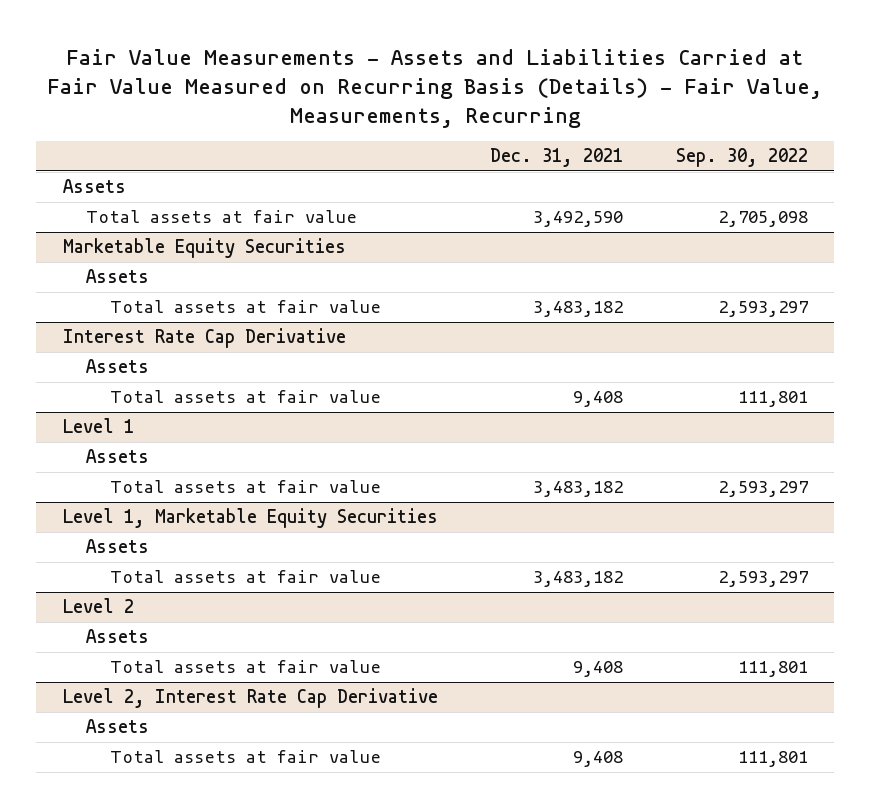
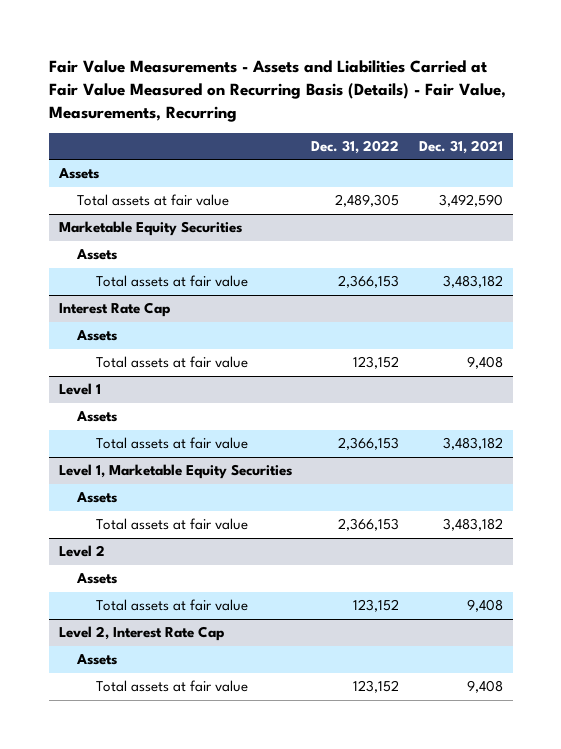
[676,148,809,168] Sep. 30, 2022 -> none
none -> [311,139,400,154] Dec. 31, 2022
[62,328,346,349] Interest Rate Cap Derivative -> [58,302,170,318] Interest Rate Cap
[62,688,438,709] Level 2, Interest Rate Cap Derivative -> [58,626,224,642] Level 2, Interest Rate Cap

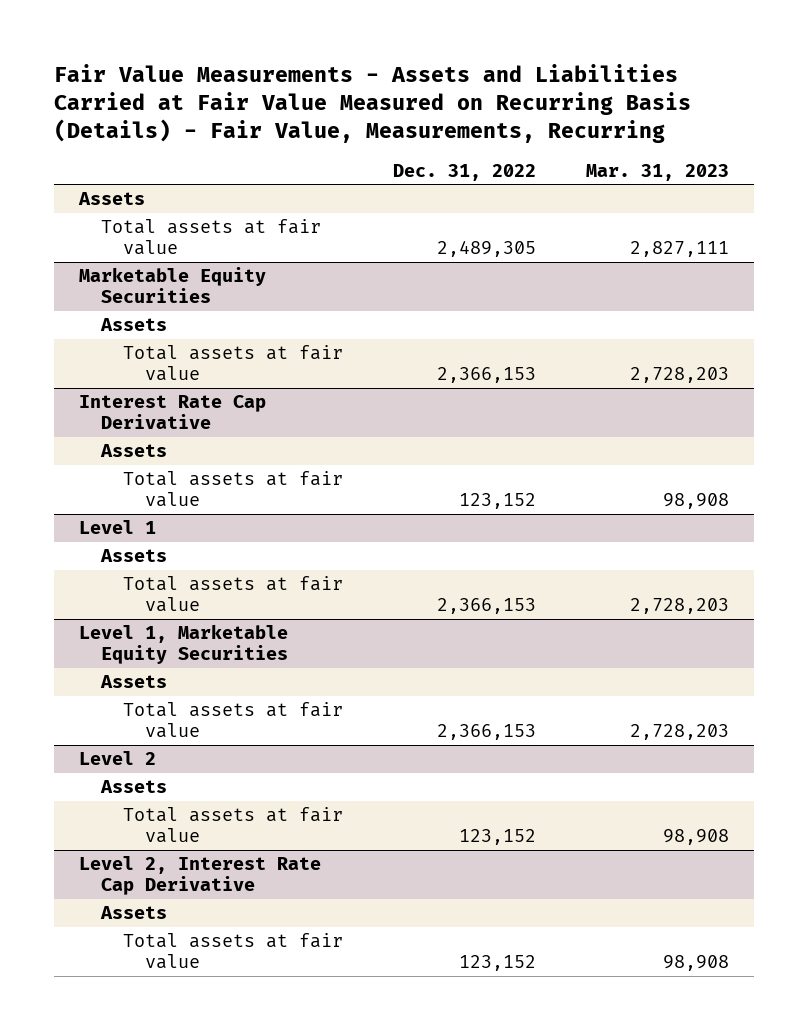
[418,139,503,154] Dec. 31, 2021 -> none
none -> [585,163,729,181] Mar. 31, 2023
[58,302,170,318] Interest Rate Cap -> [78,395,266,430] Interest Rate Cap Derivative
[58,626,224,642] Level 2, Interest Rate Cap -> [78,856,321,896] Level 2, Interest Rate Cap Derivative

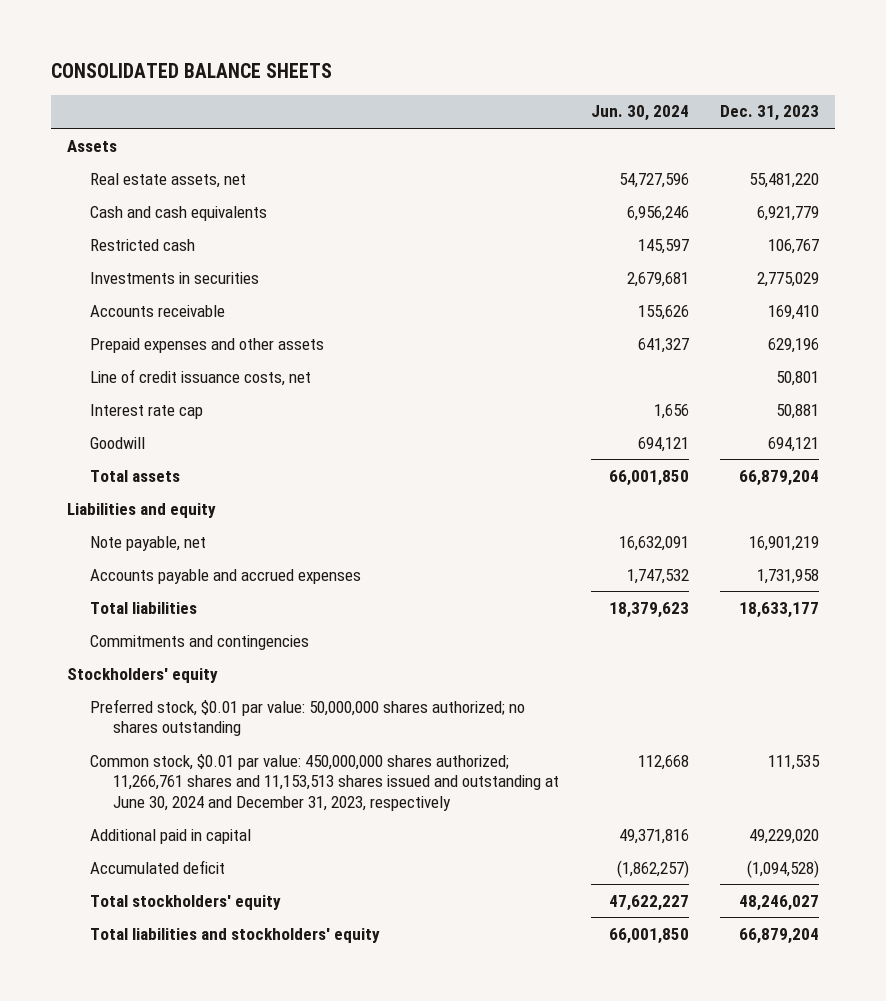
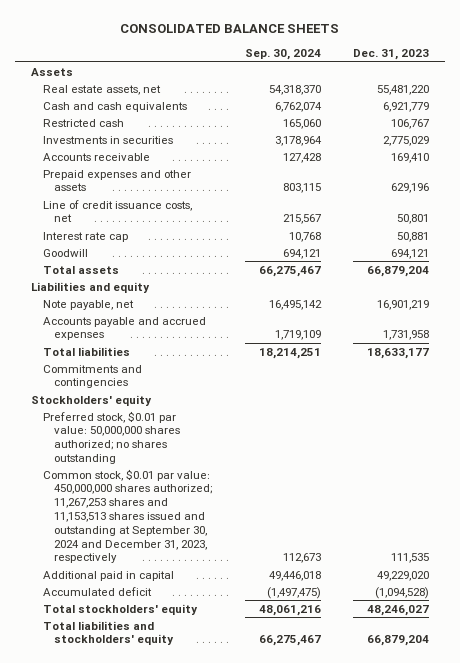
[590,105,689,122] Jun. 30, 2024 -> none
none -> [244,49,321,61] Sep. 30, 2024
[90,753,560,811] Common stock, $0.01 par value: 450,000,000 shares authorized; 11,266,761 shares and 11,153,513 shares issued and outstanding at June 30, 2024 and December 31, 2023, respectively -> [42,468,213,564] Common stock, $0.01 par value: 450,000,000 shares authorized; 11,267,253 shares and 11,153,513 shares issued and outstanding at September 30, 2024 and December 31, 2023, respectively

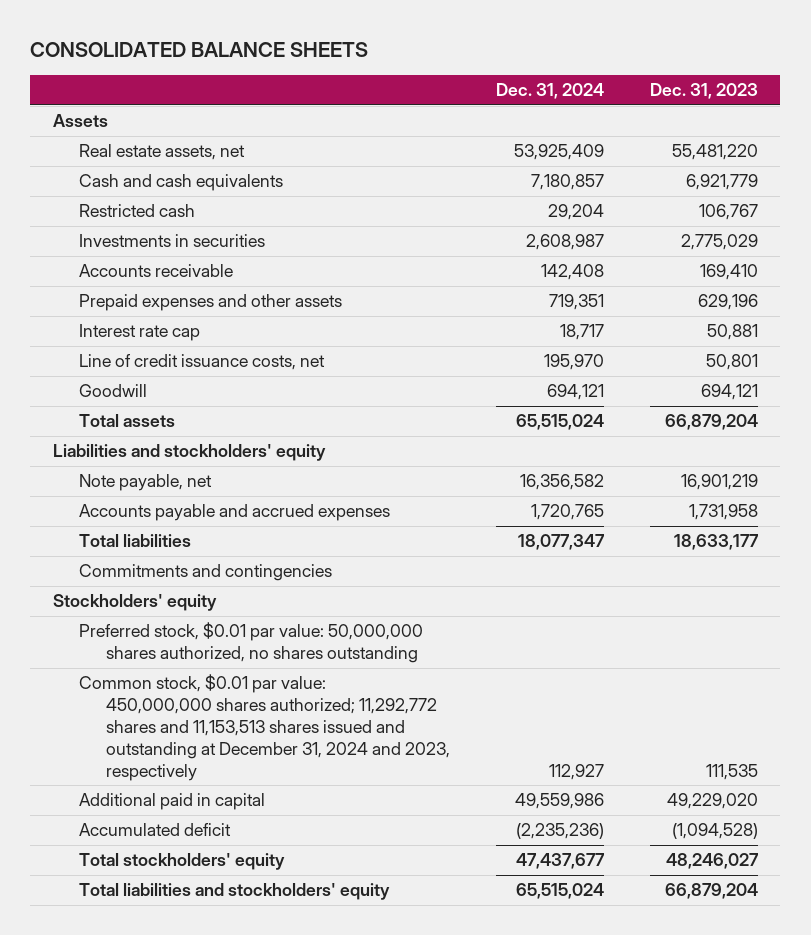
[244,49,321,61] Sep. 30, 2024 -> none
none -> [495,83,604,100] Dec. 31, 2024
[42,199,192,223] Line of credit issuance costs, net -> [79,354,326,371] Line of credit issuance costs, net
[31,281,151,293] Liabilities and equity -> [52,444,326,462] Liabilities and stockholders' equity
[42,410,181,464] Preferred stock, $0.01 par value: 50,000,000 shares authorized; no shares outstanding -> [79,622,424,664] Preferred stock, $0.01 par value: 50,000,000 shares authorized, no shares outstanding
[42,468,213,564] Common stock, $0.01 par value: 450,000,000 shares authorized; 11,267,253 shares and 11,153,513 shares issued and outstanding at September 30, 2024 and December 31, 2023, respectively -> [79,674,450,781] Common stock, $0.01 par value: 450,000,000 shares authorized; 11,292,772 shares and 11,153,513 shares issued and outstanding at December 31, 2024 and 2023, respectively

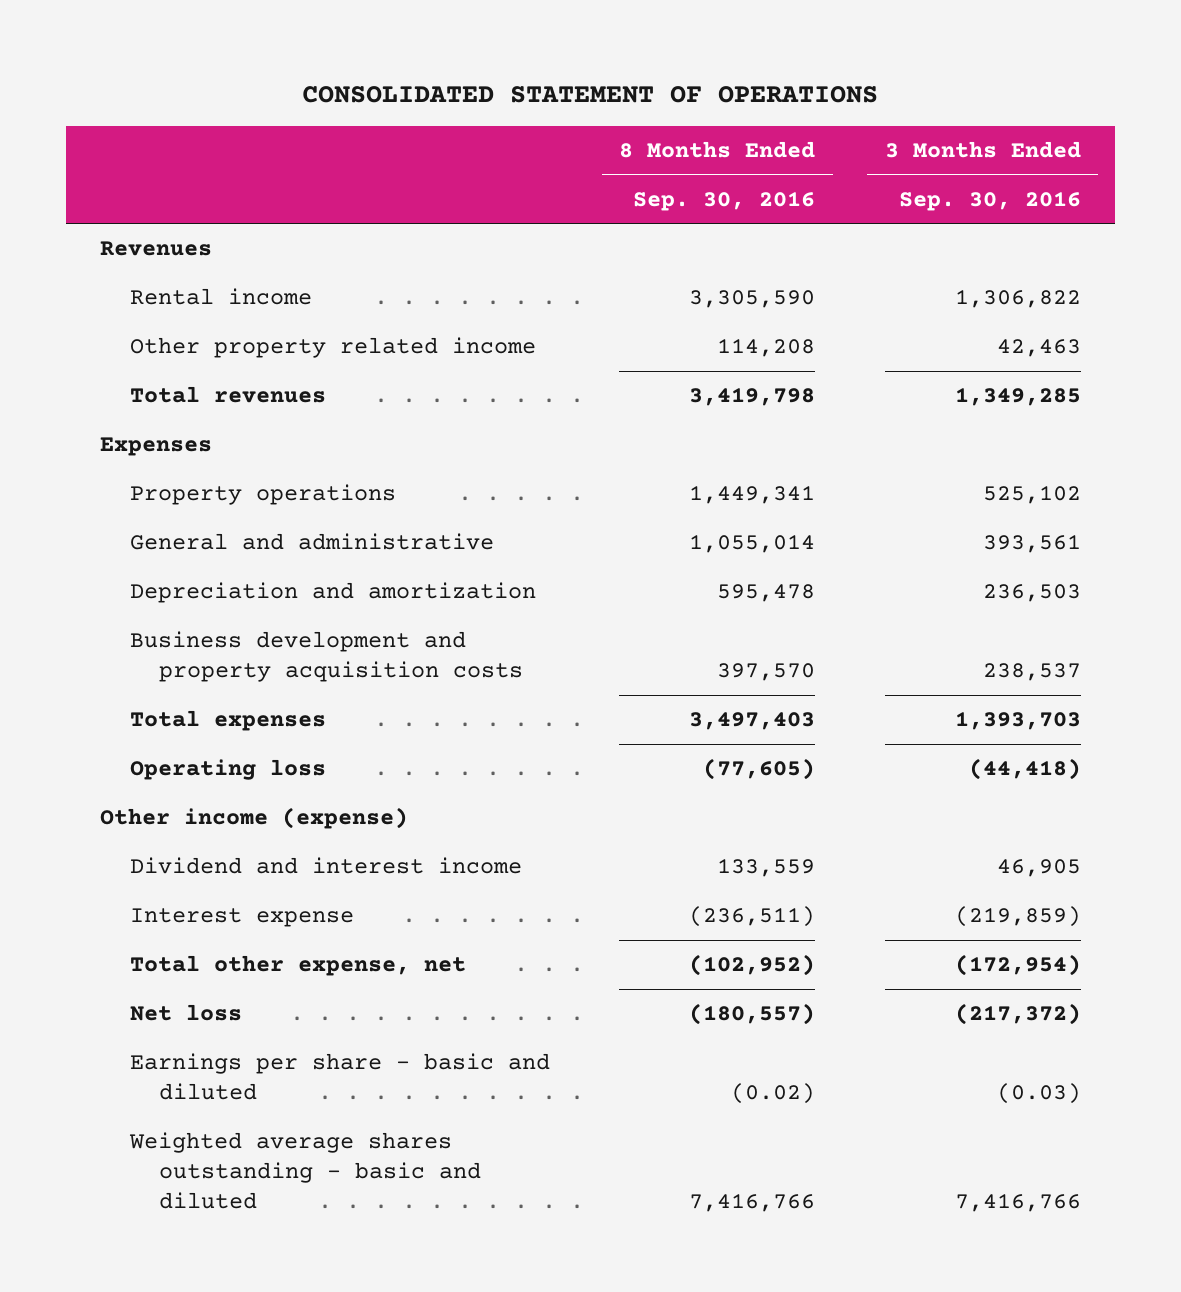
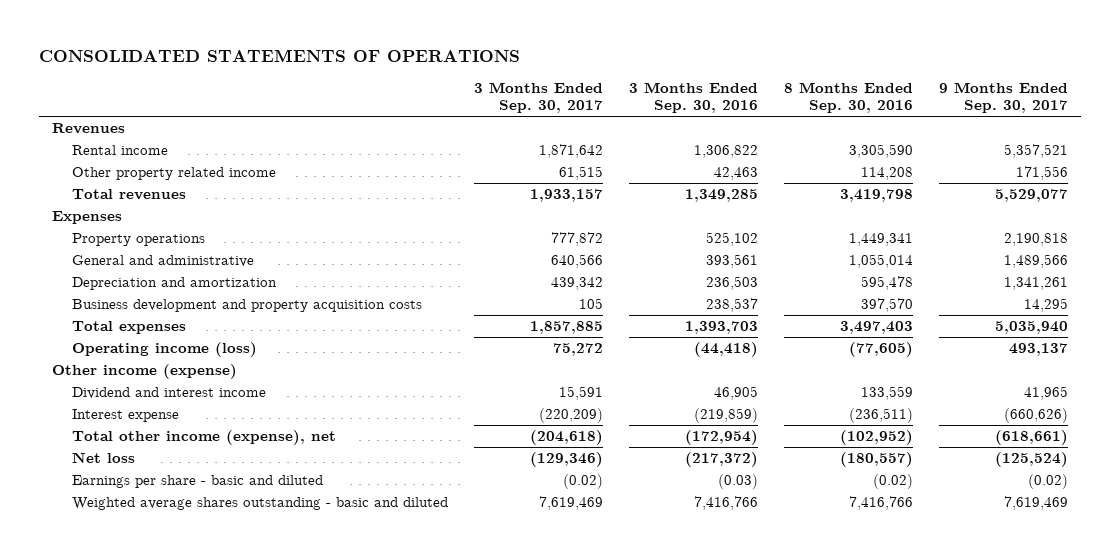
[302,86,879,104] CONSOLIDATED STATEMENT OF OPERATIONS -> [39,49,521,63] CONSOLIDATED STATEMENTS OF OPERATIONS
none -> [473,81,603,114] 3 Months Ended Sep. 30, 2017
none -> [938,81,1068,114] 9 Months Ended Sep. 30, 2017
[129,759,326,781] Operating loss -> [71,341,257,357] Operating income (loss)
[129,955,466,977] Total other expense, net -> [71,429,336,445] Total other income (expense), net

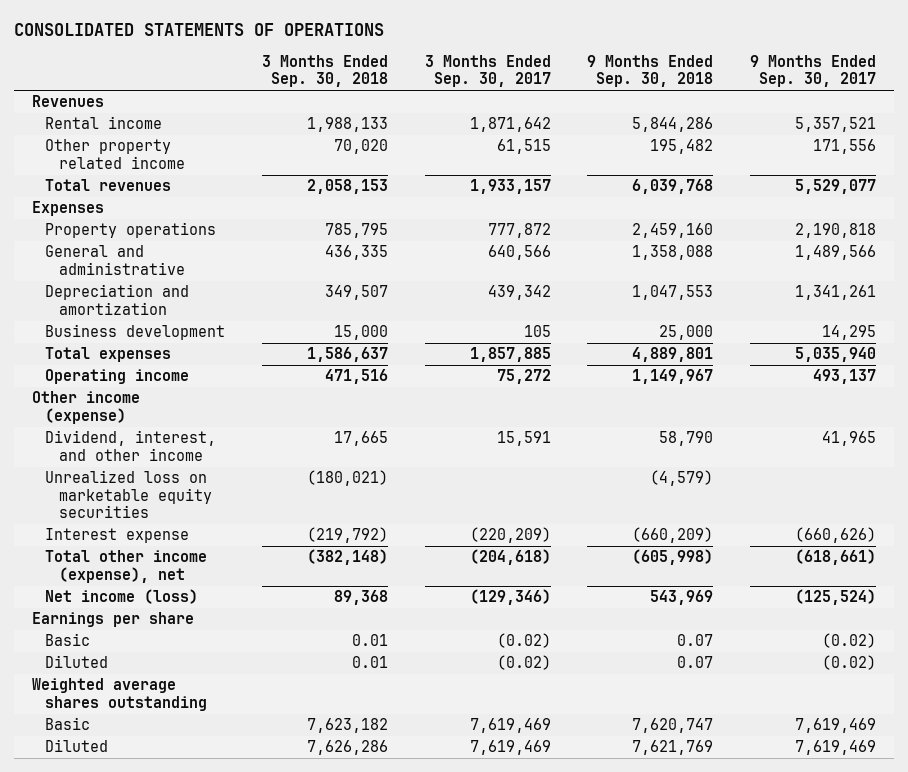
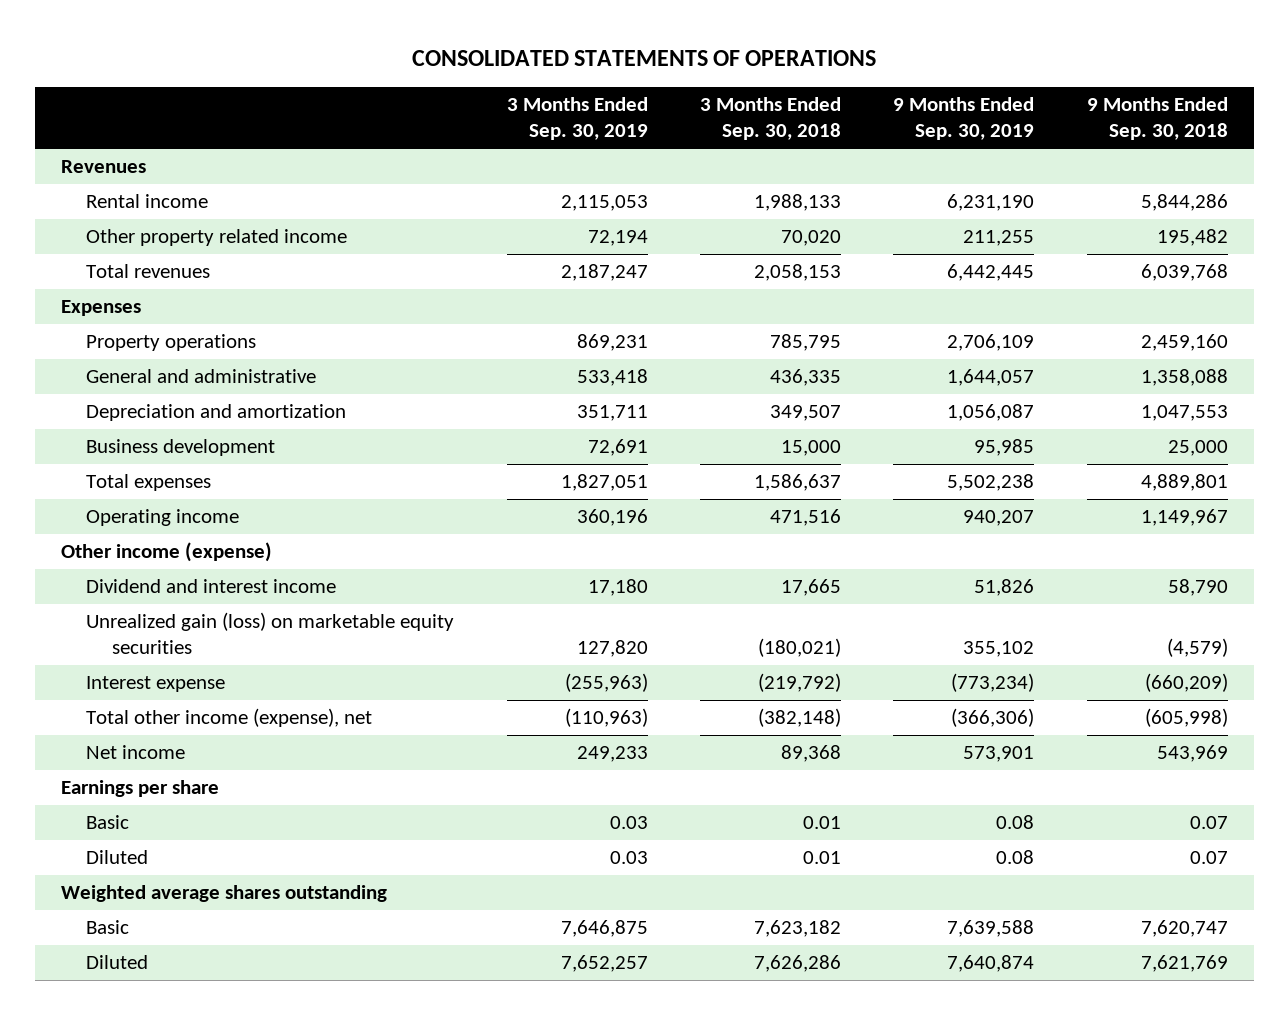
[424,54,551,88] 3 Months Ended Sep. 30, 2017 -> none
[749,54,876,88] 9 Months Ended Sep. 30, 2017 -> none
none -> [506,97,648,141] 3 Months Ended Sep. 30, 2019
none -> [893,97,1035,141] 9 Months Ended Sep. 30, 2019
[45,430,217,461] Dividend, interest, and other income -> [86,579,337,594] Dividend and interest income
[45,470,212,518] Unrealized loss on marketable equity securities -> [86,612,455,655] Unrealized gain (loss) on marketable equity securities
[45,589,199,605] Net income (loss) -> [86,745,186,760] Net income

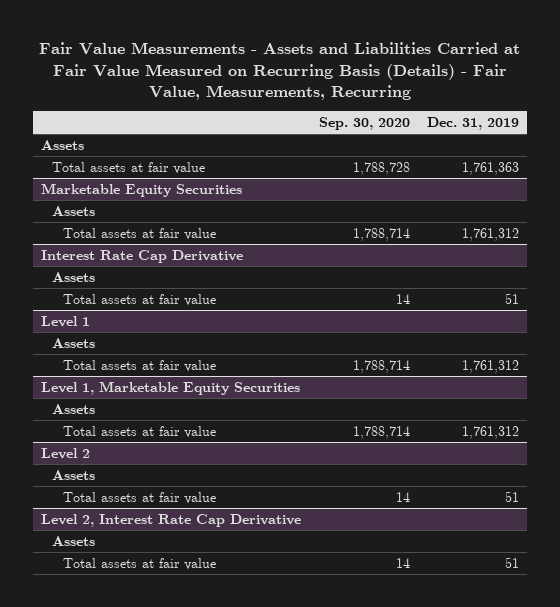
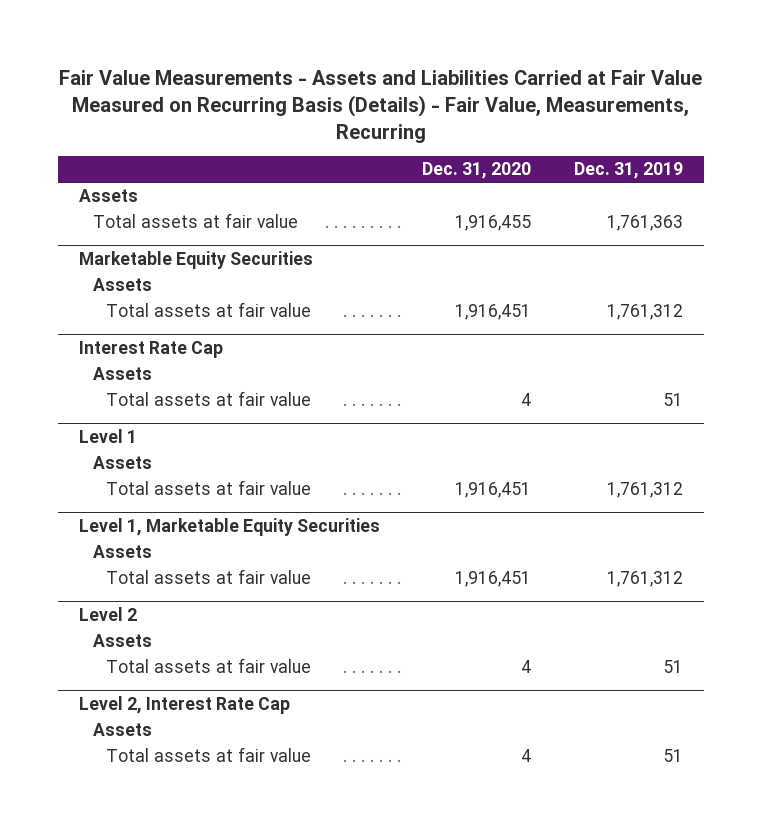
[318,116,410,130] Sep. 30, 2020 -> none
none -> [422,162,532,180] Dec. 31, 2020
[41,249,244,263] Interest Rate Cap Derivative -> [79,341,224,359] Interest Rate Cap
[41,513,302,527] Level 2, Interest Rate Cap Derivative -> [79,696,291,715] Level 2, Interest Rate Cap

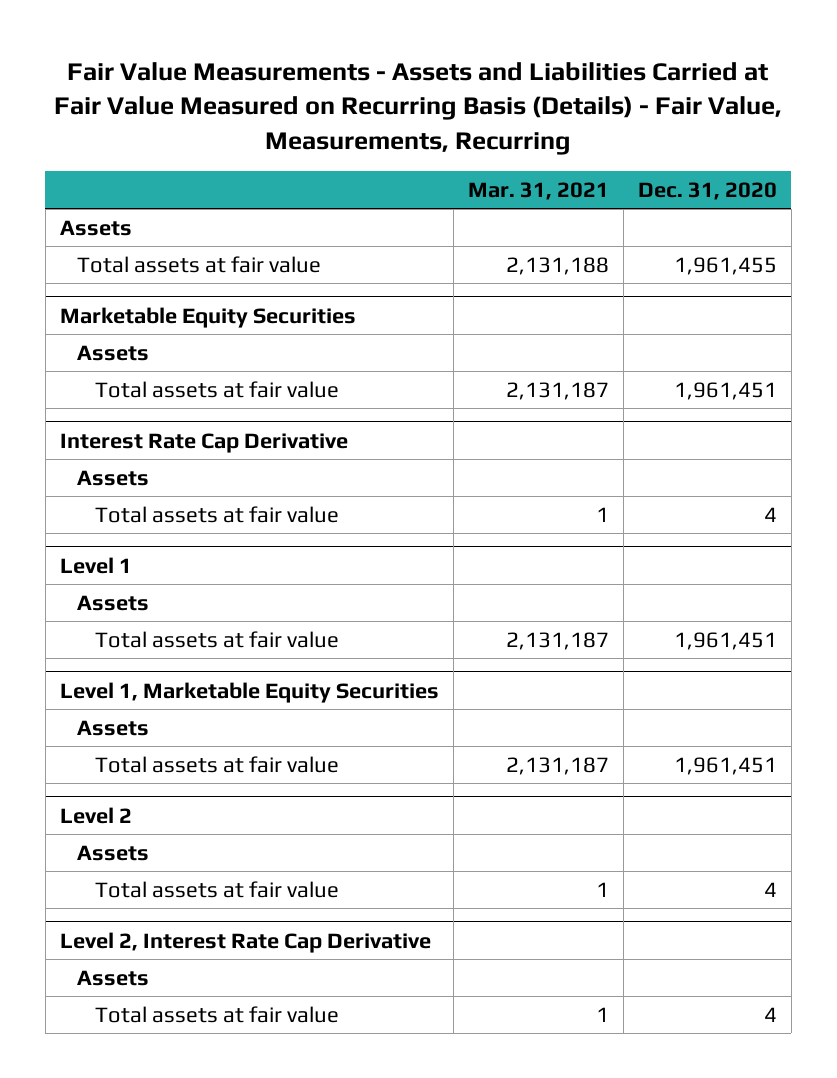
[573,162,683,180] Dec. 31, 2019 -> none
none -> [467,181,609,200] Mar. 31, 2021
[455,215,532,232] 1,916,455 -> [673,256,777,275] 1,961,455
[455,304,532,321] 1,916,451 -> [673,381,777,400] 1,961,451
[79,341,224,359] Interest Rate Cap -> [59,432,348,453] Interest Rate Cap Derivative
[455,482,532,499] 1,916,451 -> [673,631,777,650] 1,961,451
[455,571,532,588] 1,916,451 -> [673,756,777,775] 1,961,451
[79,696,291,715] Level 2, Interest Rate Cap -> [59,931,431,953] Level 2, Interest Rate Cap Derivative

